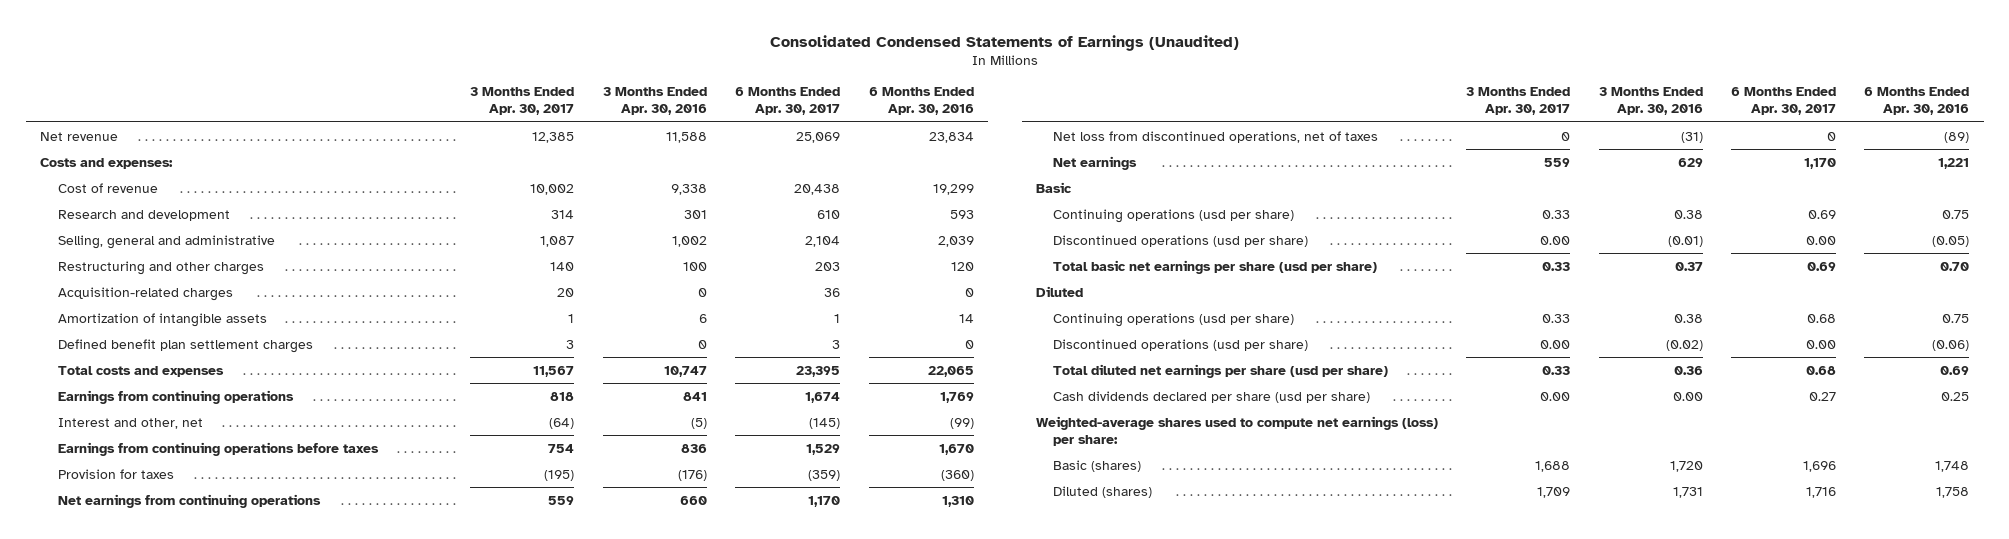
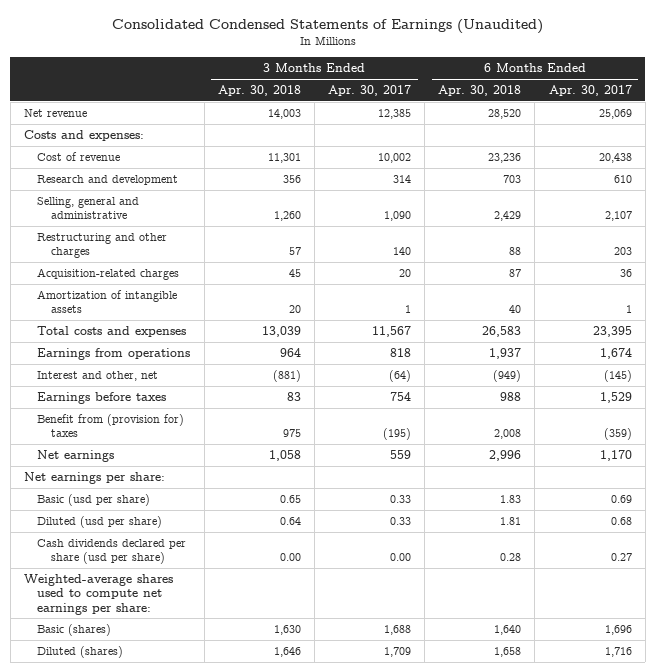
[602,87,707,116] 3 Months Ended Apr. 30, 2016 -> none
[868,87,974,116] 6 Months Ended Apr. 30, 2016 -> none
none -> [217,85,301,97] Apr. 30, 2018
none -> [438,85,522,97] Apr. 30, 2018
[540,235,575,247] 1,087 -> [384,211,412,222] 1,090
[805,235,841,247] 2,104 -> [604,211,632,222] 2,107
[57,338,313,353] Defined benefit plan settlement charges -> none
[57,389,294,404] Earnings from continuing operations -> [37,348,191,361] Earnings from operations
[57,493,321,508] Net earnings from continuing operations -> none
[1053,130,1379,143] Net loss from discontinued operations, net of taxes -> none
[57,441,379,456] Earnings from continuing operations before taxes -> [37,392,167,405] Earnings before taxes
[57,468,174,479] Provision for taxes -> [37,414,185,438] Benefit from (provision for) taxes
[1035,181,1072,193] Basic -> none
[1053,208,1295,223] Continuing operations (usd per share) -> none
[1053,234,1309,247] Discontinued operations (usd per share) -> none
[1035,285,1083,297] Diluted -> none
[1053,312,1295,327] Continuing operations (usd per share) -> none
[1053,338,1309,351] Discontinued operations (usd per share) -> none
none -> [24,472,166,485] Net earnings per share:
[1053,259,1378,274] Total basic net earnings per share (usd per share) -> [37,494,151,507] Basic (usd per share)
[1053,363,1389,378] Total diluted net earnings per share (usd per share) -> [37,516,163,529] Diluted (usd per share)
[1035,415,1438,446] Weighted-average shares used to compute net earnings (loss) per share: -> [24,574,174,615] Weighted-average shares used to compute net earnings per share:

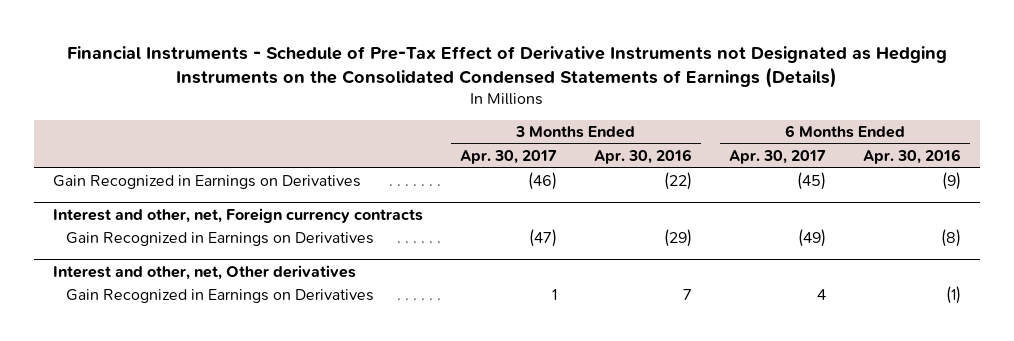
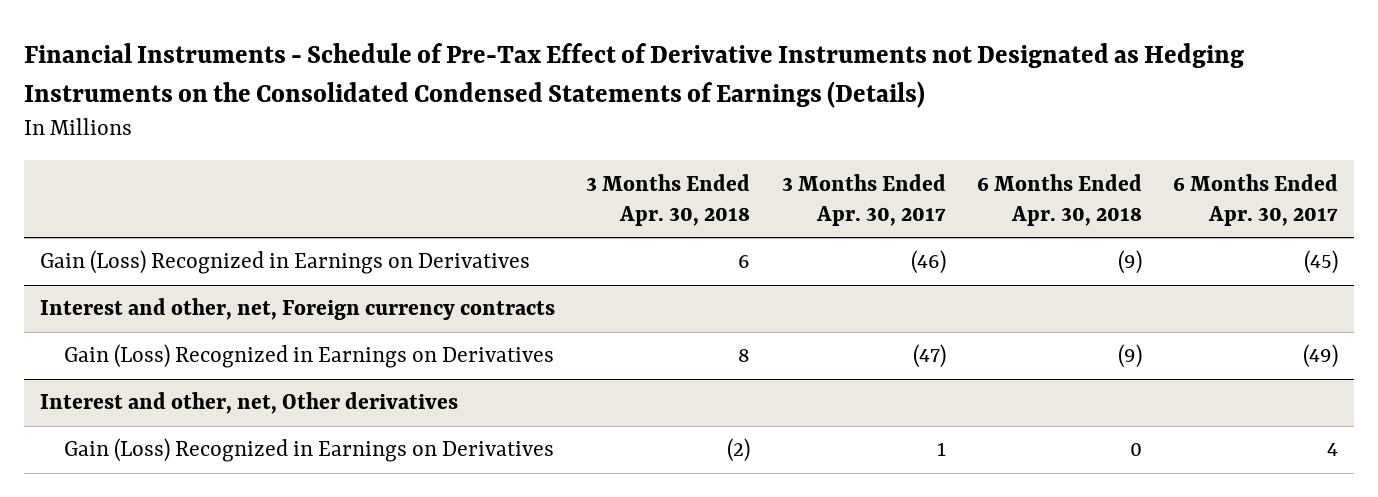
[593,149,692,165] Apr. 30, 2016 -> none
[863,149,962,165] Apr. 30, 2016 -> none
none -> [586,173,751,227] 3 Months Ended Apr. 30, 2018
none -> [977,173,1143,227] 6 Months Ended Apr. 30, 2018
[52,175,361,190] Gain Recognized in Earnings on Derivatives -> [40,250,531,275] Gain (Loss) Recognized in Earnings on Derivatives
[65,232,374,247] Gain Recognized in Earnings on Derivatives -> [63,344,554,369] Gain (Loss) Recognized in Earnings on Derivatives
[65,289,374,304] Gain Recognized in Earnings on Derivatives -> [63,438,554,463] Gain (Loss) Recognized in Earnings on Derivatives

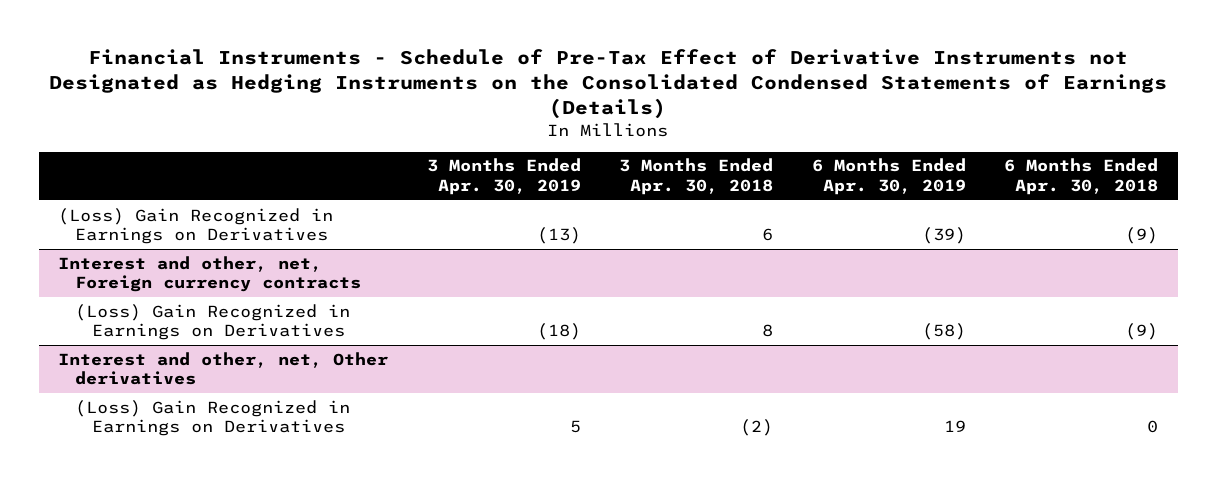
[781,173,946,227] 3 Months Ended Apr. 30, 2017 -> none
[1173,173,1339,227] 6 Months Ended Apr. 30, 2017 -> none
none -> [426,158,581,196] 3 Months Ended Apr. 30, 2019
none -> [811,158,966,196] 6 Months Ended Apr. 30, 2019
[40,250,531,275] Gain (Loss) Recognized in Earnings on Derivatives -> [57,207,333,245] (Loss) Gain Recognized in Earnings on Derivatives
[63,344,554,369] Gain (Loss) Recognized in Earnings on Derivatives -> [75,303,351,341] (Loss) Gain Recognized in Earnings on Derivatives
[63,438,554,463] Gain (Loss) Recognized in Earnings on Derivatives -> [75,399,351,437] (Loss) Gain Recognized in Earnings on Derivatives

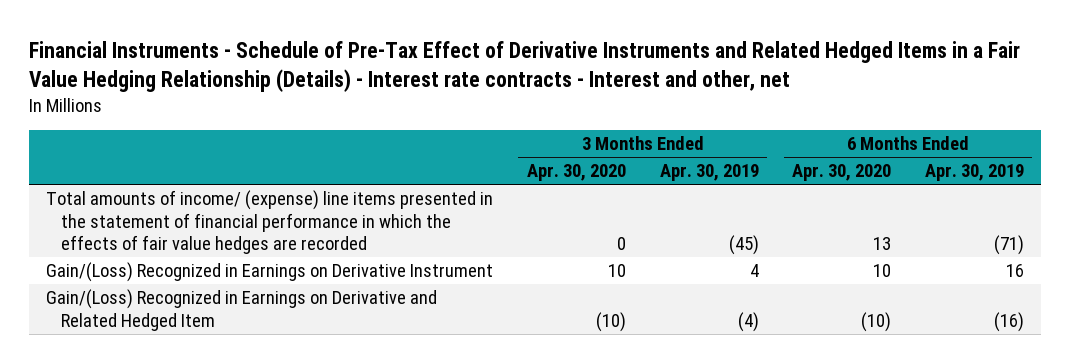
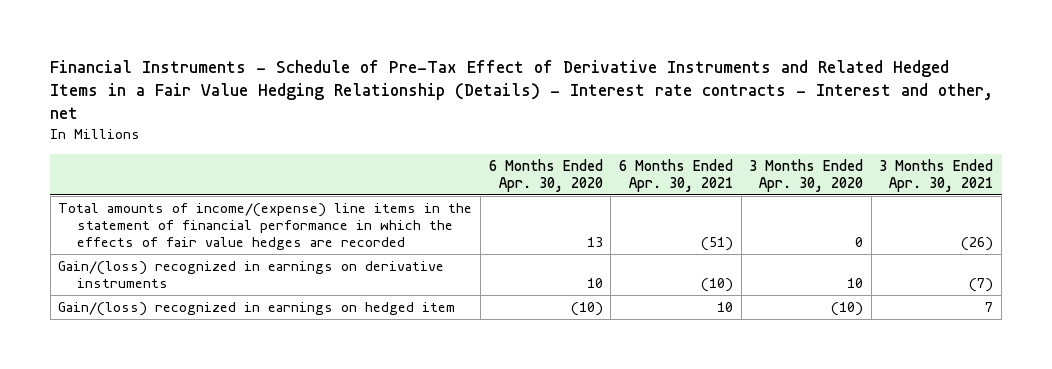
[659,164,759,182] Apr. 30, 2019 -> none
[924,164,1024,182] Apr. 30, 2019 -> none
none -> [618,158,733,192] 6 Months Ended Apr. 30, 2021
none -> [879,158,994,192] 3 Months Ended Apr. 30, 2021
[46,190,494,255] Total amounts of income/ (expense) line items presented in the statement of financial performance in which the effects of fair value hedges are recorded -> [58,203,473,251] Total amounts of income/(expense) line items in the statement of financial performance in which the effects of fair value hedges are recorded
[46,262,494,283] Gain/(Loss) Recognized in Earnings on Derivative Instrument -> [58,261,445,289] Gain/(loss) recognized in earnings on derivative instruments
[46,289,438,331] Gain/(Loss) Recognized in Earnings on Derivative and Related Hedged Item -> [58,302,456,317] Gain/(loss) recognized in earnings on hedged item

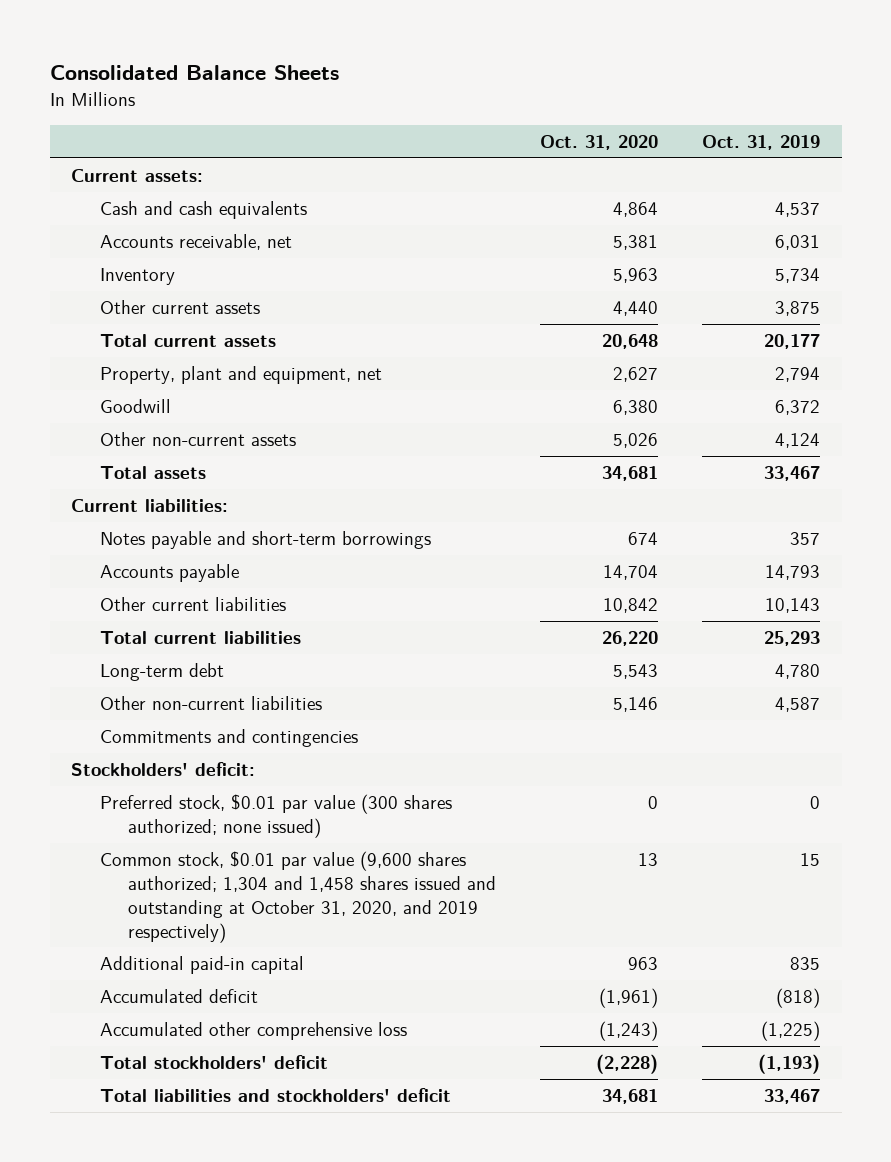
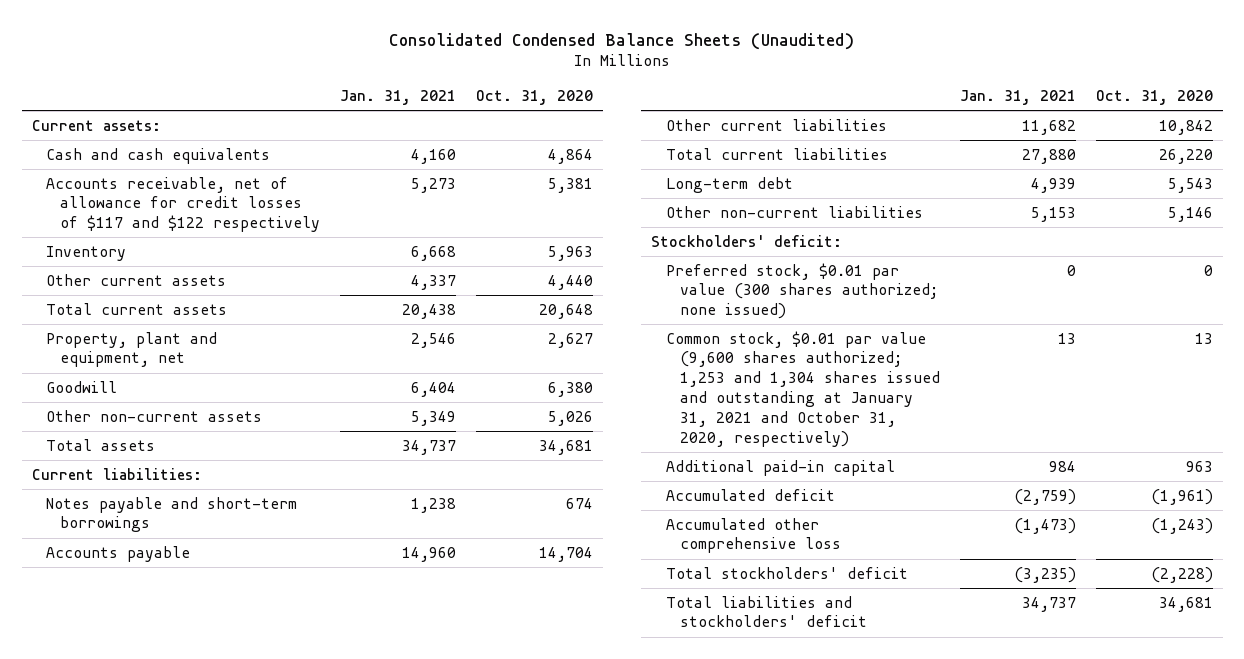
[49,64,339,80] Consolidated Balance Sheets -> [389,32,855,50] Consolidated Condensed Balance Sheets (Unaudited)
[701,135,820,151] Oct. 31, 2019 -> none
none -> [340,90,457,106] Jan. 31, 2021
[99,234,292,251] Accounts receivable, net -> [45,176,321,233] Accounts receivable, net of allowance for credit losses of $117 and $122 respectively
[99,729,358,748] Commitments and contingencies -> none
[99,851,497,943] Common stock, $0.01 par value (9,600 shares authorized; 1,304 and 1,458 shares issued and outstanding at October 31, 2020, and 2019 respectively) -> [665,330,940,447] Common stock, $0.01 par value (9,600 shares authorized; 1,253 and 1,304 shares issued and outstanding at January 31, 2021 and October 31, 2020, respectively)

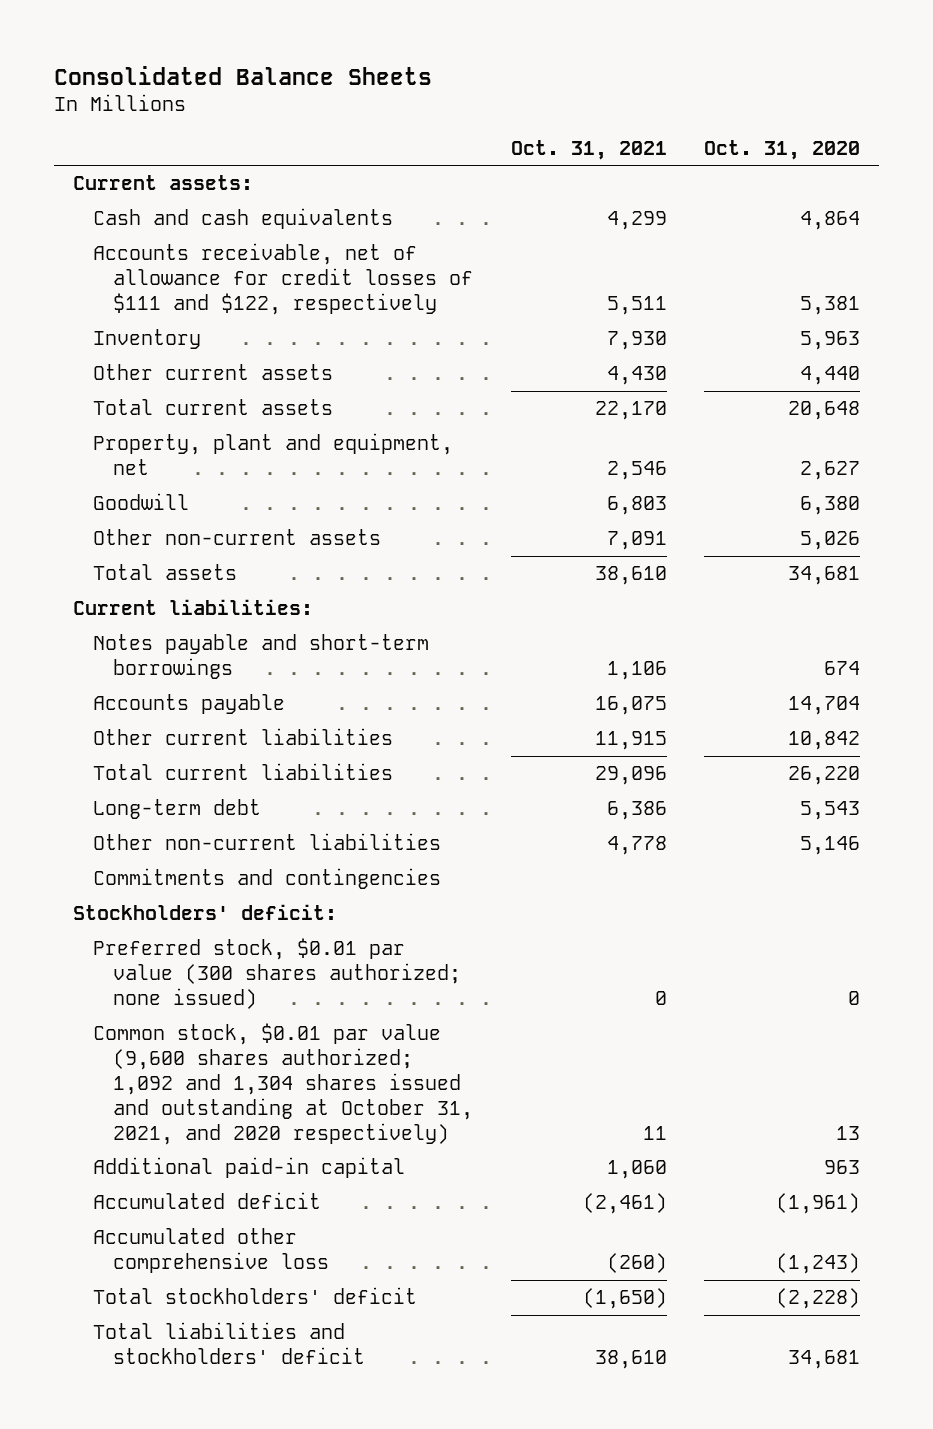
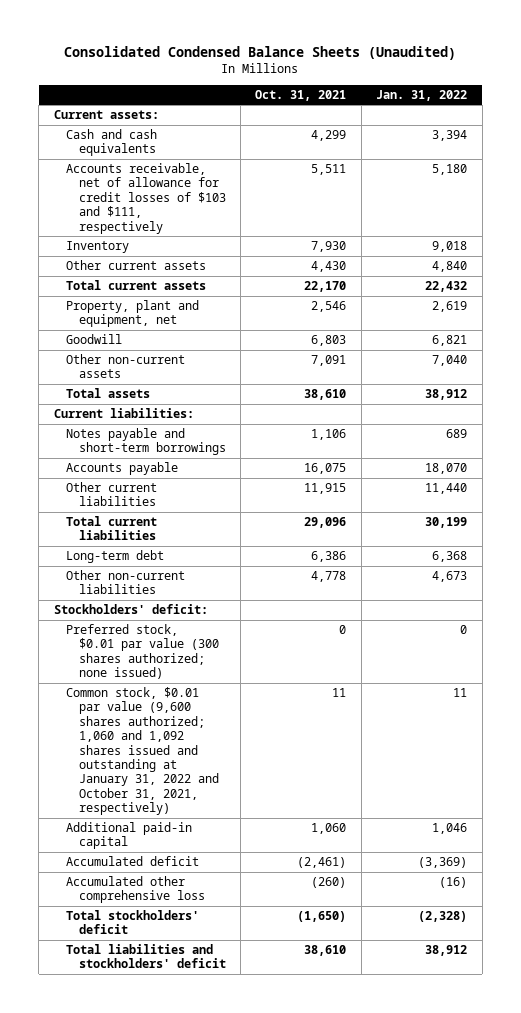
[54,65,433,85] Consolidated Balance Sheets -> [64,45,457,60] Consolidated Condensed Balance Sheets (Unaudited)
[703,139,860,160] Oct. 31, 2020 -> none
none -> [376,89,468,101] Jan. 31, 2022
[93,243,474,316] Accounts receivable, net of allowance for credit losses of $111 and $122, respectively -> [66,163,226,234] Accounts receivable, net of allowance for credit losses of $103 and $111, respectively
[93,868,442,890] Commitments and contingencies -> none
[93,1023,474,1145] Common stock, $0.01 par value (9,600 shares authorized; 1,092 and 1,304 shares issued and outstanding at October 31, 2021, and 2020 respectively) -> [66,687,219,816] Common stock, $0.01 par value (9,600 shares authorized; 1,060 and 1,092 shares issued and outstanding at January 31, 2022 and October 31, 2021, respectively)

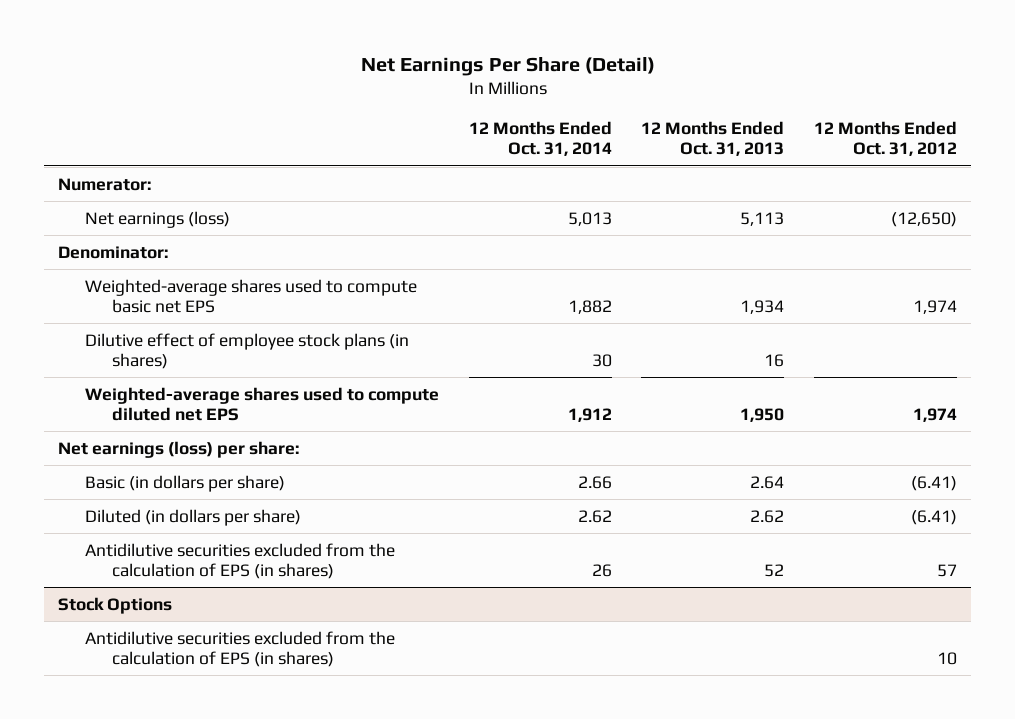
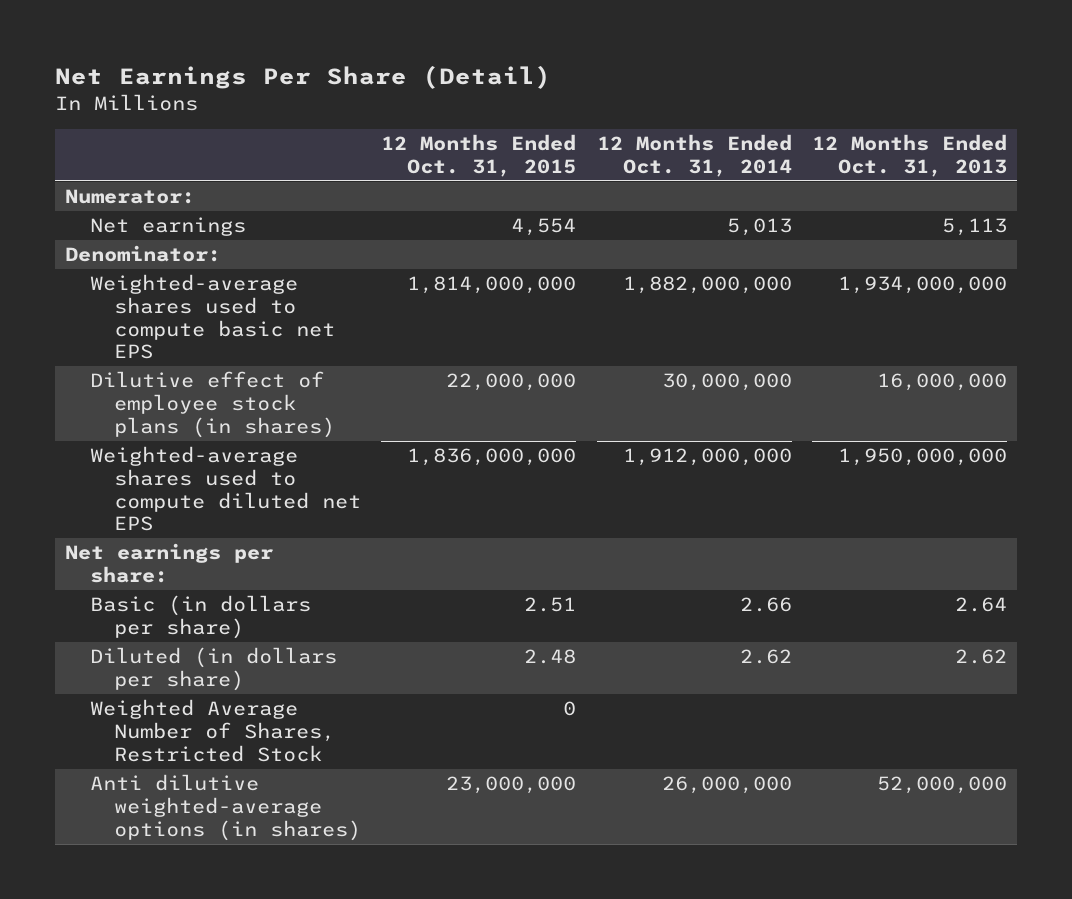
[813,120,957,157] 12 Months Ended Oct. 31, 2012 -> none
none -> [381,134,577,177] 12 Months Ended Oct. 31, 2015
[85,210,231,228] Net earnings (loss) -> [89,217,246,237] Net earnings
[567,299,612,314] 1,882 -> [622,276,792,295] 1,882,000,000
[740,299,785,314] 1,934 -> [837,276,1007,295] 1,934,000,000
[591,353,612,367] 30 -> [661,373,792,392] 30,000,000
[764,353,785,367] 16 -> [876,373,1007,392] 16,000,000
[567,407,612,422] 1,912 -> [622,448,792,467] 1,912,000,000
[740,407,785,422] 1,950 -> [837,448,1007,467] 1,950,000,000
[58,440,300,458] Net earnings (loss) per share: -> [64,543,274,583] Net earnings per share:
[85,542,396,579] Antidilutive securities excluded from the calculation of EPS (in shares) -> none
[58,596,173,614] Stock Options -> none
[85,630,396,667] Antidilutive securities excluded from the calculation of EPS (in shares) -> none
none -> [89,699,336,762] Weighted Average Number of Shares, Restricted Stock
none -> [89,774,362,841] Anti dilutive weighted-average options (in shares)

